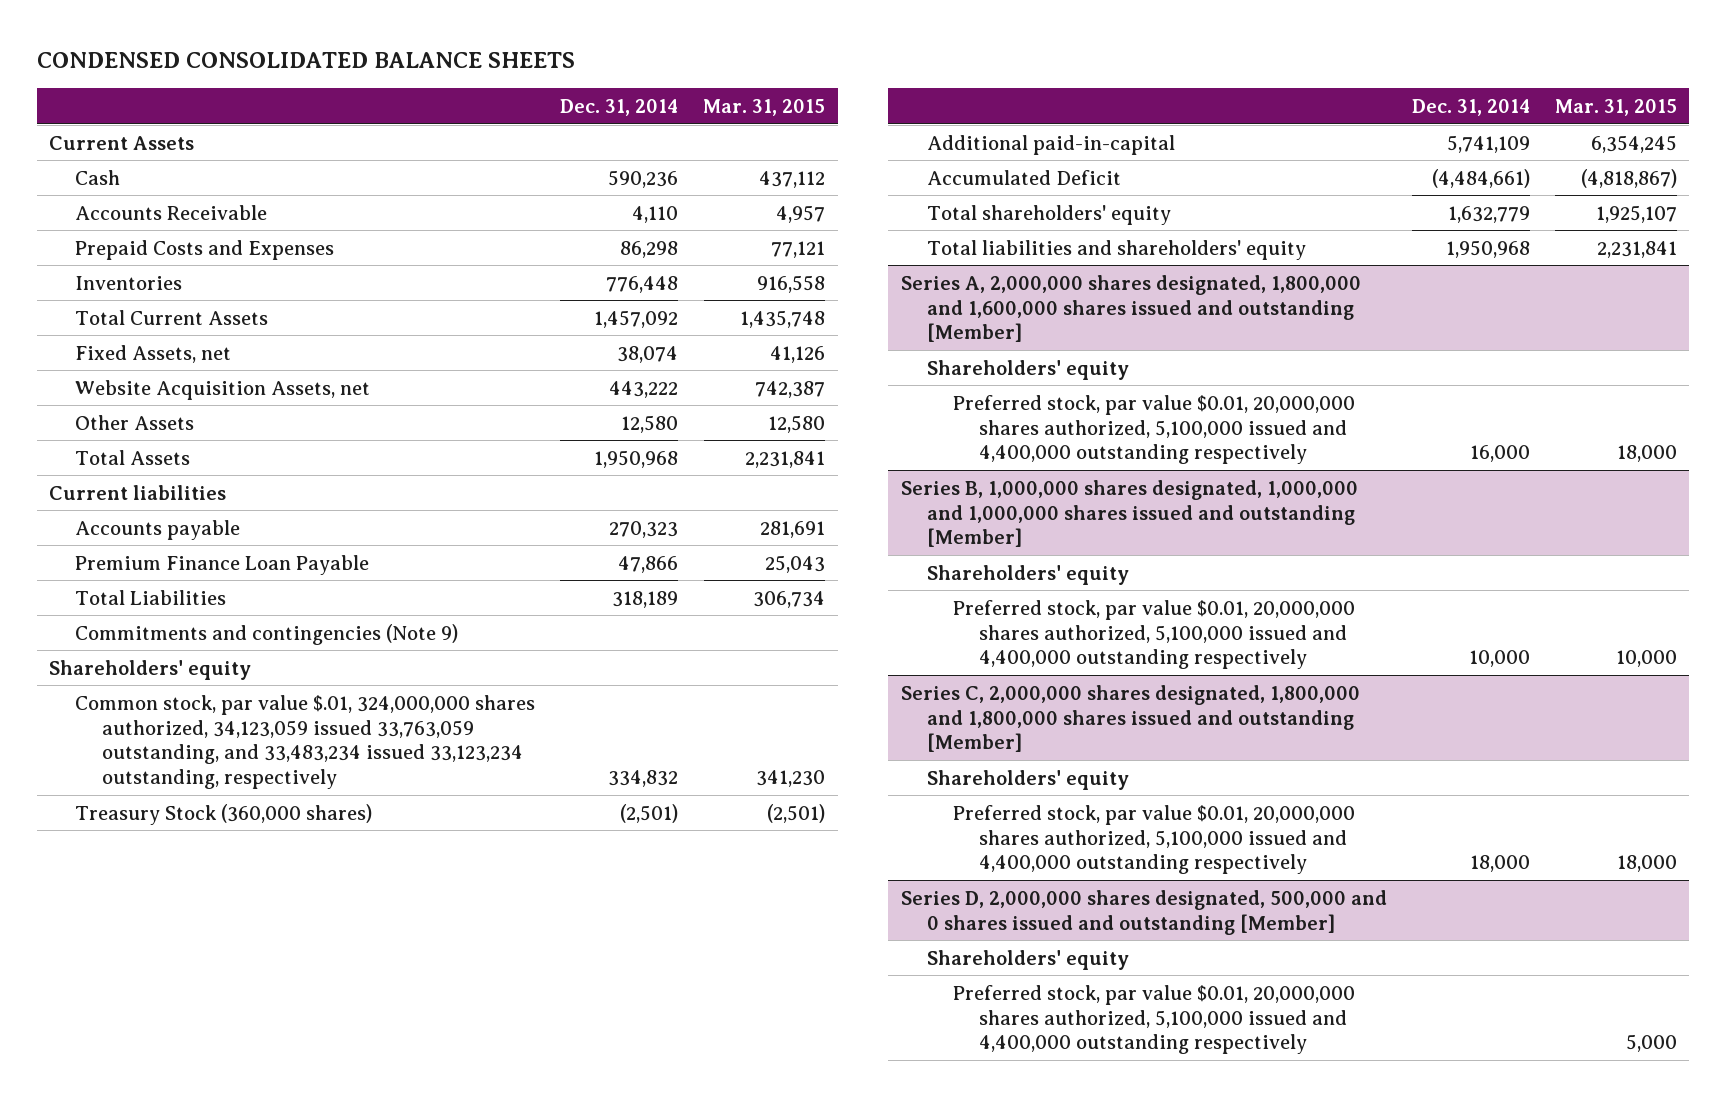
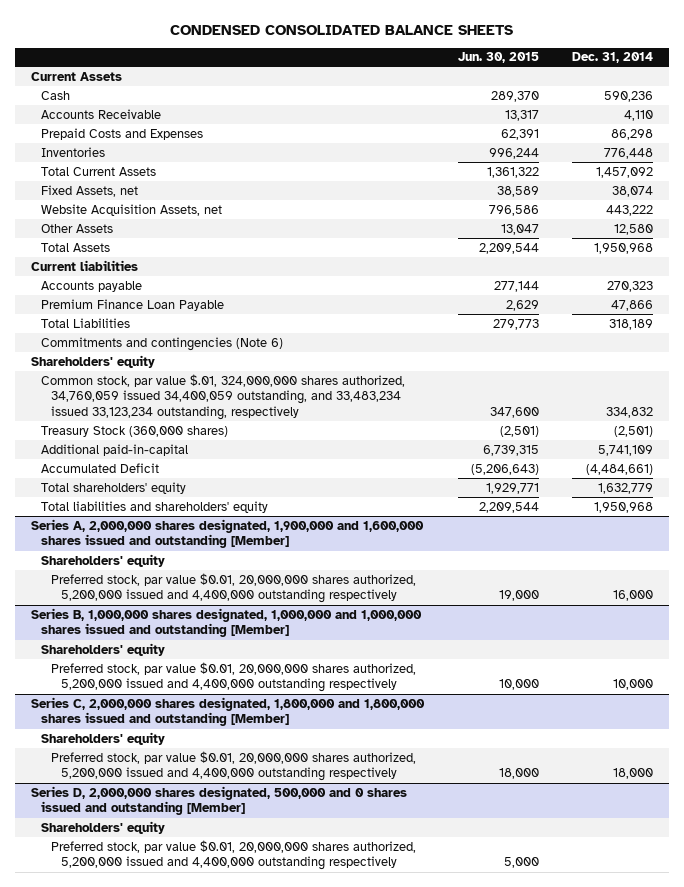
[703,98,826,116] Mar. 31, 2015 -> none
none -> [457,52,539,64] Jun. 30, 2015
[75,623,459,645] Commitments and contingencies (Note 9) -> [41,336,284,351] Commitments and contingencies (Note 6)
[75,694,536,790] Common stock, par value $.01, 324,000,000 shares authorized, 34,123,059 issued 33,763,059 outstanding, and 33,483,234 issued 33,123,234 outstanding, respectively -> [41,373,406,421] Common stock, par value $.01, 324,000,000 shares authorized, 34,760,059 issued 34,400,059 outstanding, and 33,483,234 issued 33,123,234 outstanding, respectively
[900,274,1361,343] Series A, 2,000,000 shares designated, 1,800,000 and 1,600,000 shares issued and outstanding [Member] -> [31,518,425,549] Series A, 2,000,000 shares designated, 1,900,000 and 1,600,000 shares issued and outstanding [Member]
[952,394,1355,465] Preferred stock, par value $0.01, 20,000,000 shares authorized, 5,100,000 issued and 4,400,000 outstanding respectively -> [51,572,417,604] Preferred stock, par value $0.01, 20,000,000 shares authorized, 5,200,000 issued and 4,400,000 outstanding respectively
[952,599,1355,670] Preferred stock, par value $0.01, 20,000,000 shares authorized, 5,100,000 issued and 4,400,000 outstanding respectively -> [51,661,417,693] Preferred stock, par value $0.01, 20,000,000 shares authorized, 5,200,000 issued and 4,400,000 outstanding respectively
[952,804,1355,875] Preferred stock, par value $0.01, 20,000,000 shares authorized, 5,100,000 issued and 4,400,000 outstanding respectively -> [51,750,417,782] Preferred stock, par value $0.01, 20,000,000 shares authorized, 5,200,000 issued and 4,400,000 outstanding respectively
[952,984,1355,1055] Preferred stock, par value $0.01, 20,000,000 shares authorized, 5,100,000 issued and 4,400,000 outstanding respectively -> [51,839,417,871] Preferred stock, par value $0.01, 20,000,000 shares authorized, 5,200,000 issued and 4,400,000 outstanding respectively

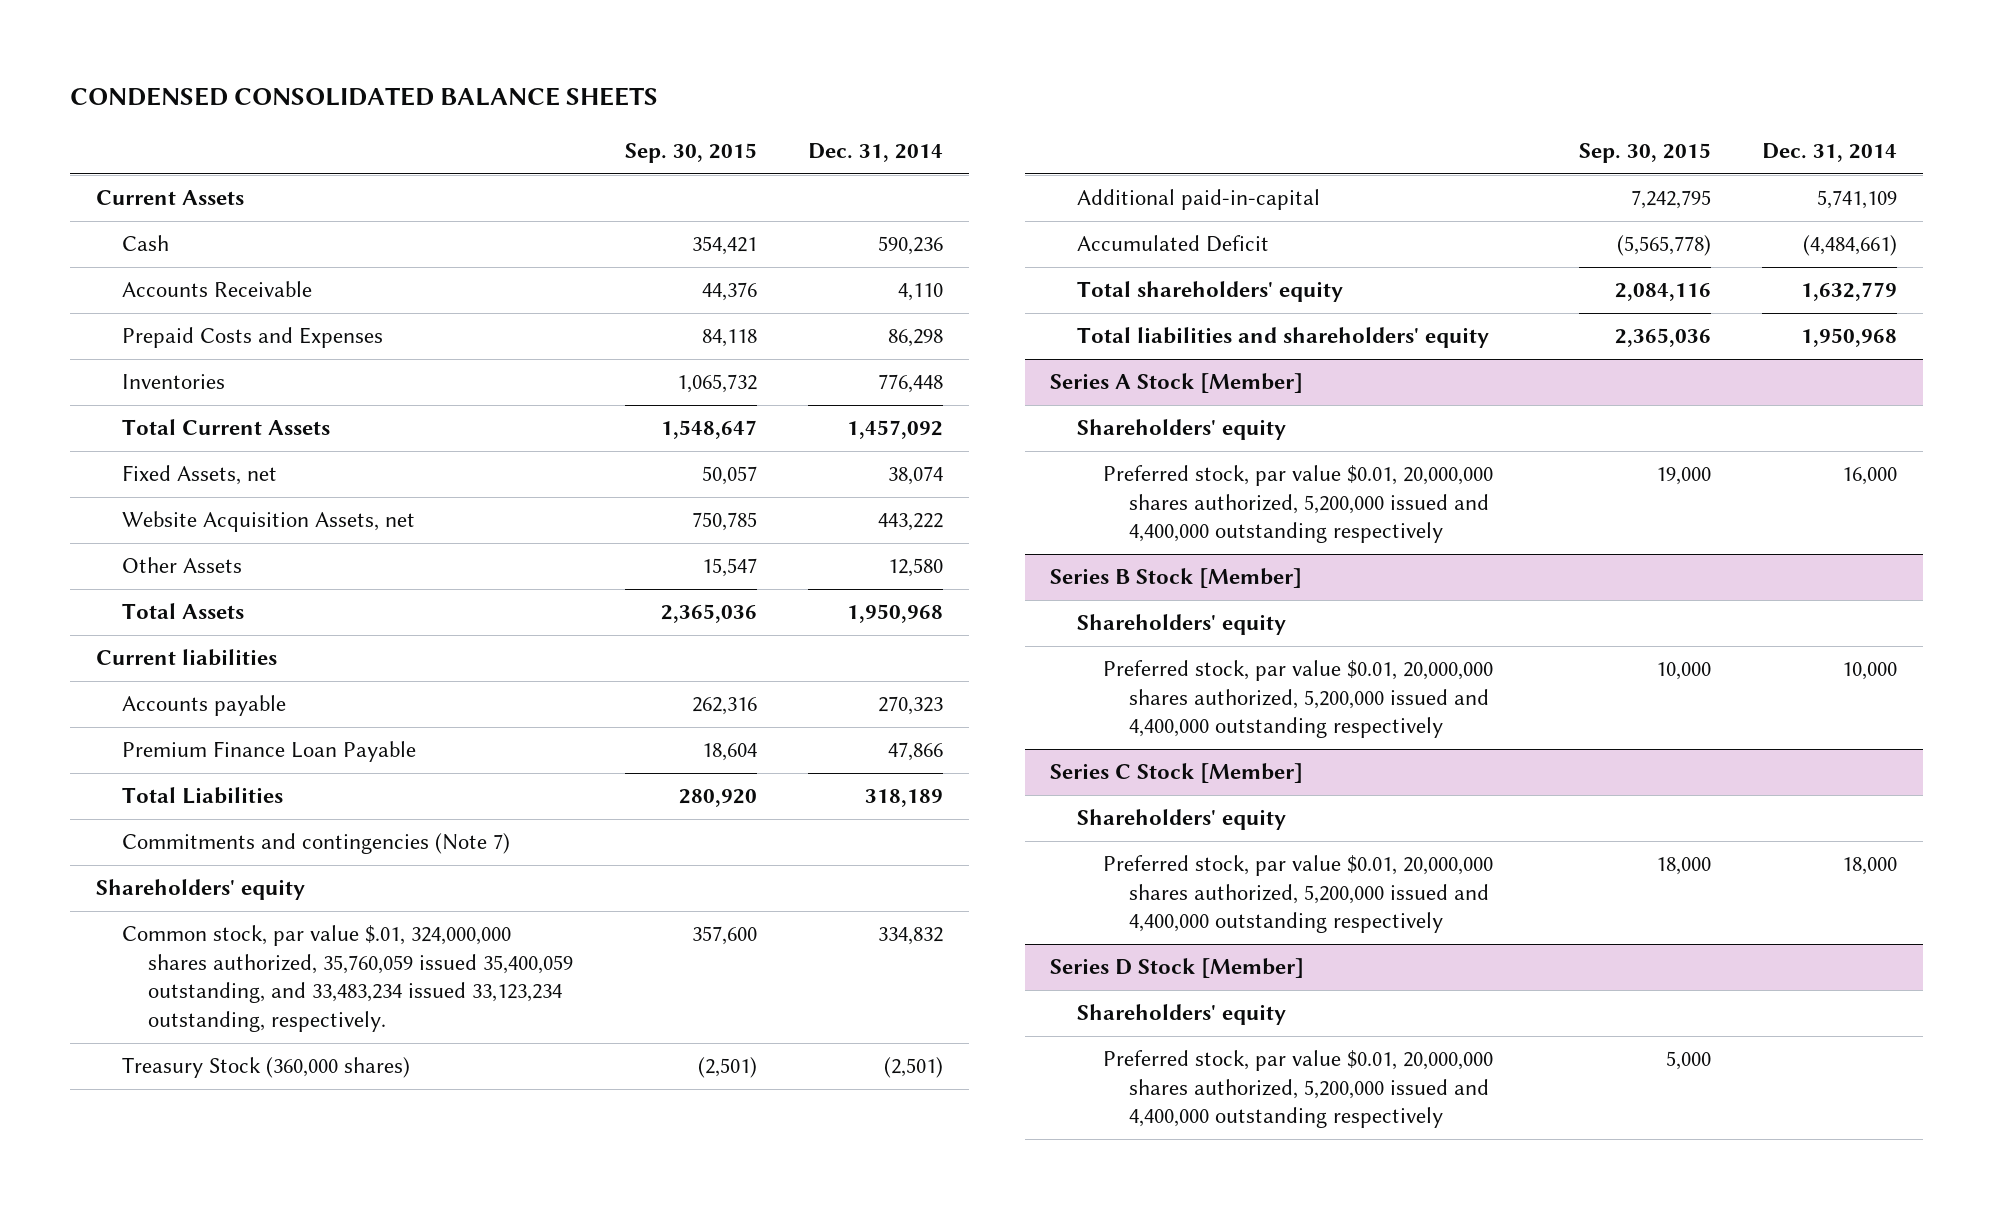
[457,52,539,64] Jun. 30, 2015 -> none
none -> [624,142,757,163] Sep. 30, 2015
[41,336,284,351] Commitments and contingencies (Note 6) -> [122,833,511,855] Commitments and contingencies (Note 7)
[41,373,406,421] Common stock, par value $.01, 324,000,000 shares authorized, 34,760,059 issued 34,400,059 outstanding, and 33,483,234 issued 33,123,234 outstanding, respectively -> [122,925,574,1032] Common stock, par value $.01, 324,000,000 shares authorized, 35,760,059 issued 35,400,059 outstanding, and 33,483,234 issued 33,123,234 outstanding, respectively.
[31,518,425,549] Series A, 2,000,000 shares designated, 1,900,000 and 1,600,000 shares issued and outstanding [Member] -> [1050,373,1304,394] Series A Stock [Member]
[31,607,423,638] Series B, 1,000,000 shares designated, 1,000,000 and 1,000,000 shares issued and outstanding [Member] -> [1050,568,1303,589] Series B Stock [Member]
[31,696,426,727] Series C, 2,000,000 shares designated, 1,800,000 and 1,800,000 shares issued and outstanding [Member] -> [1050,763,1304,784] Series C Stock [Member]
[31,785,408,816] Series D, 2,000,000 shares designated, 500,000 and 0 shares issued and outstanding [Member] -> [1050,958,1305,979] Series D Stock [Member]

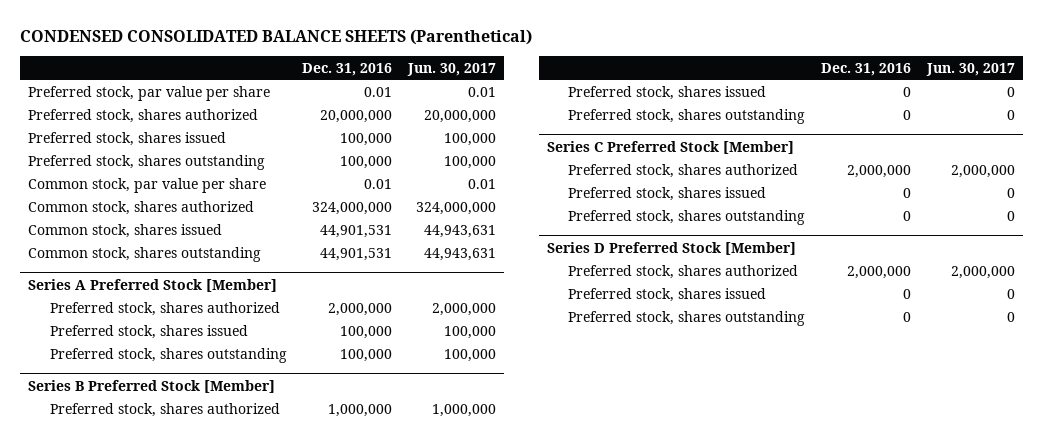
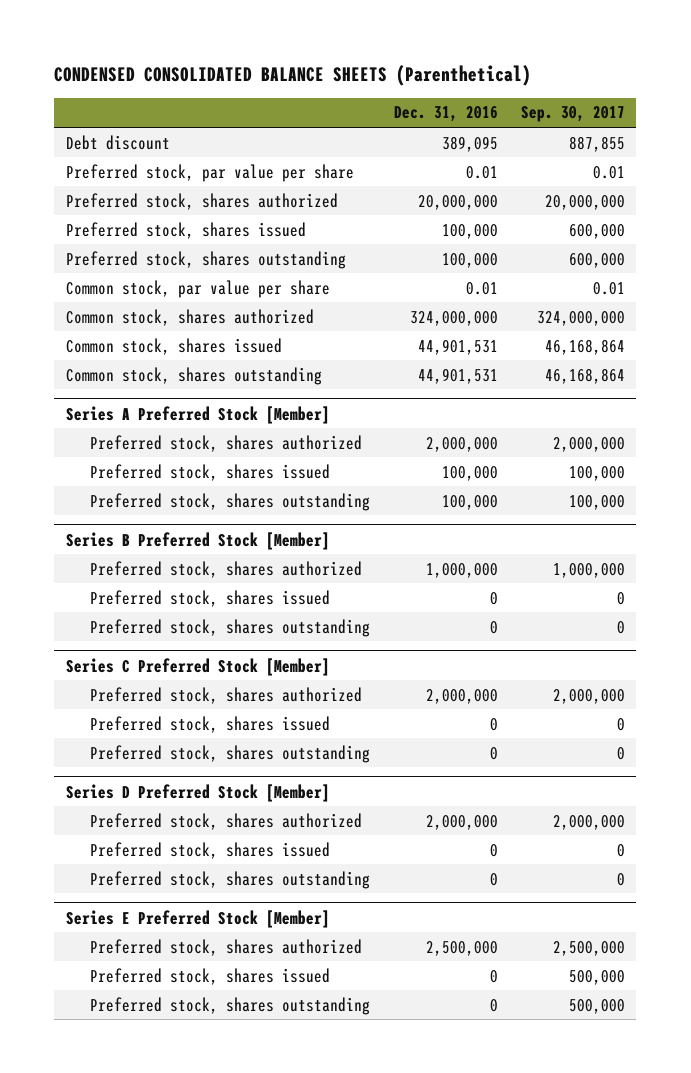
[407,62,497,76] Jun. 30, 2017 -> none
none -> [520,106,625,123] Sep. 30, 2017
none -> [65,134,170,150] Debt discount
none -> [65,909,330,928] Series E Preferred Stock [Member]
none -> [90,938,363,956] Preferred stock, shares authorized
none -> [90,967,331,985] Preferred stock, shares issued
none -> [90,996,371,1015] Preferred stock, shares outstanding

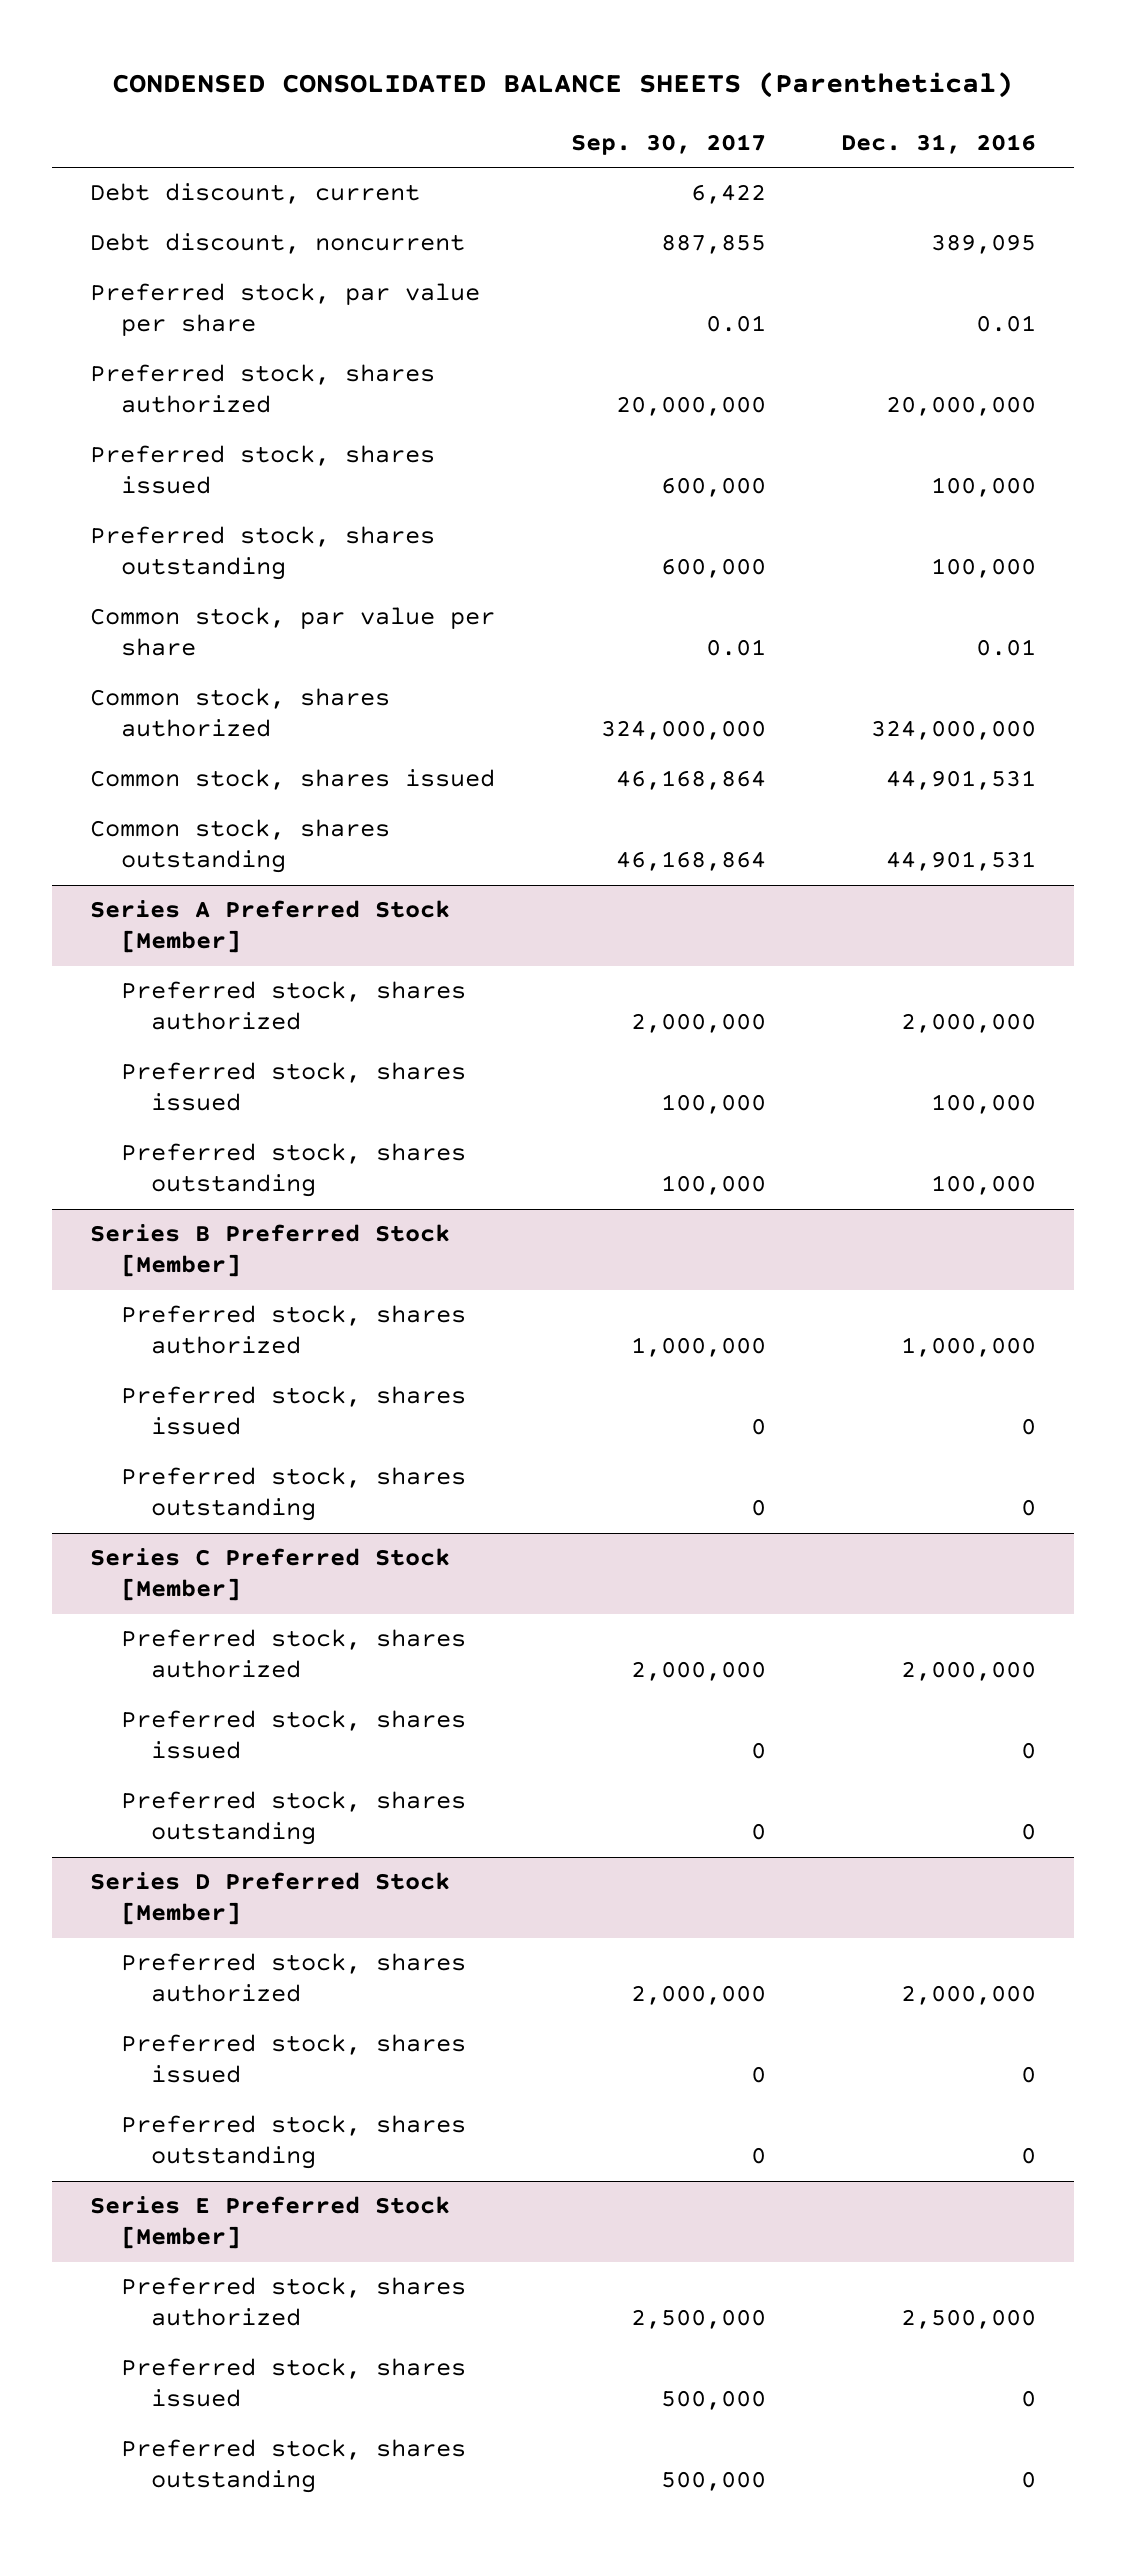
none -> [90,183,421,205] Debt discount, current
[65,134,170,150] Debt discount -> [90,233,466,255] Debt discount, noncurrent

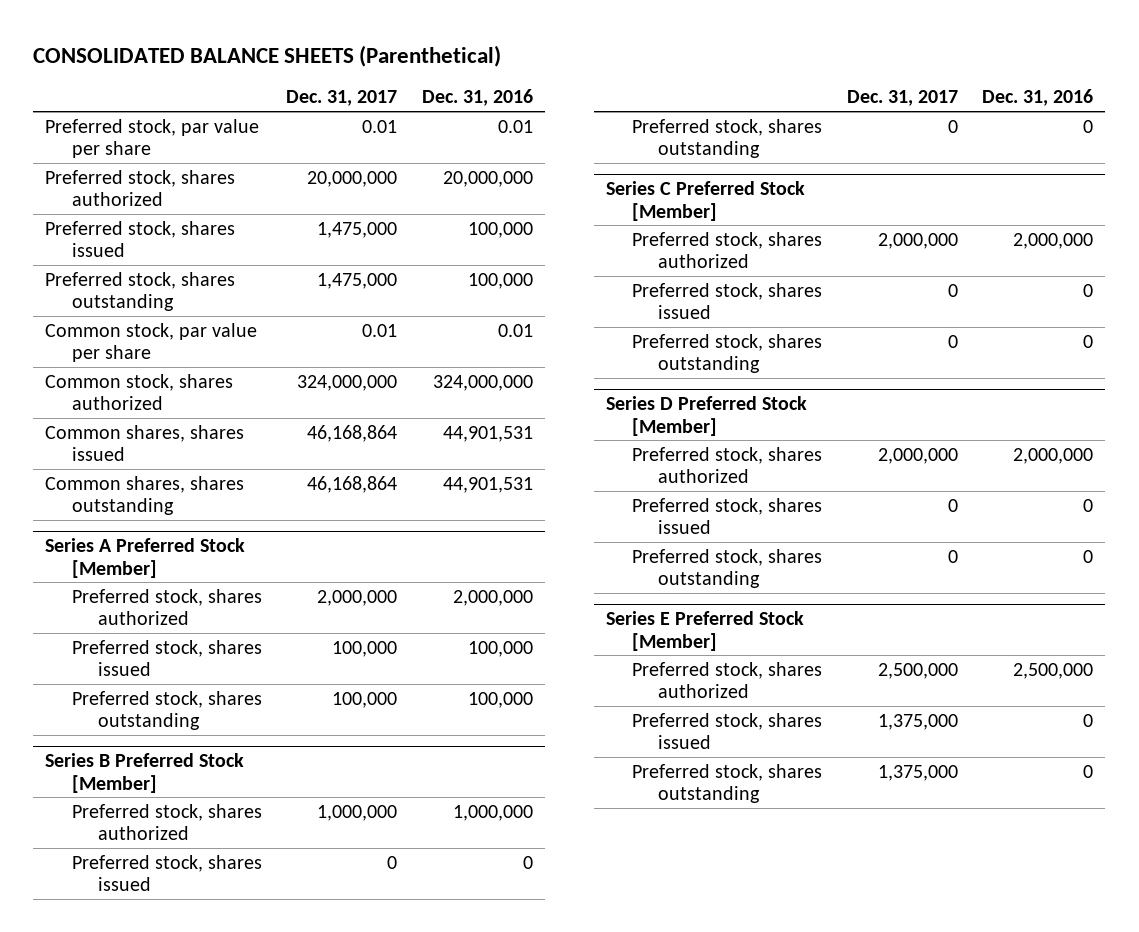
[112,71,1014,98] CONDENSED CONSOLIDATED BALANCE SHEETS (Parenthetical) -> [33,45,502,68] CONSOLIDATED BALANCE SHEETS (Parenthetical)
[570,133,766,155] Sep. 30, 2017 -> none
none -> [286,90,398,107] Dec. 31, 2017
[90,183,421,205] Debt discount, current -> none
[90,233,466,255] Debt discount, noncurrent -> none
[90,769,496,791] Common stock, shares issued -> [45,424,245,462] Common shares, shares issued
[90,819,391,874] Common stock, shares outstanding -> [45,475,245,516] Common shares, shares outstanding

